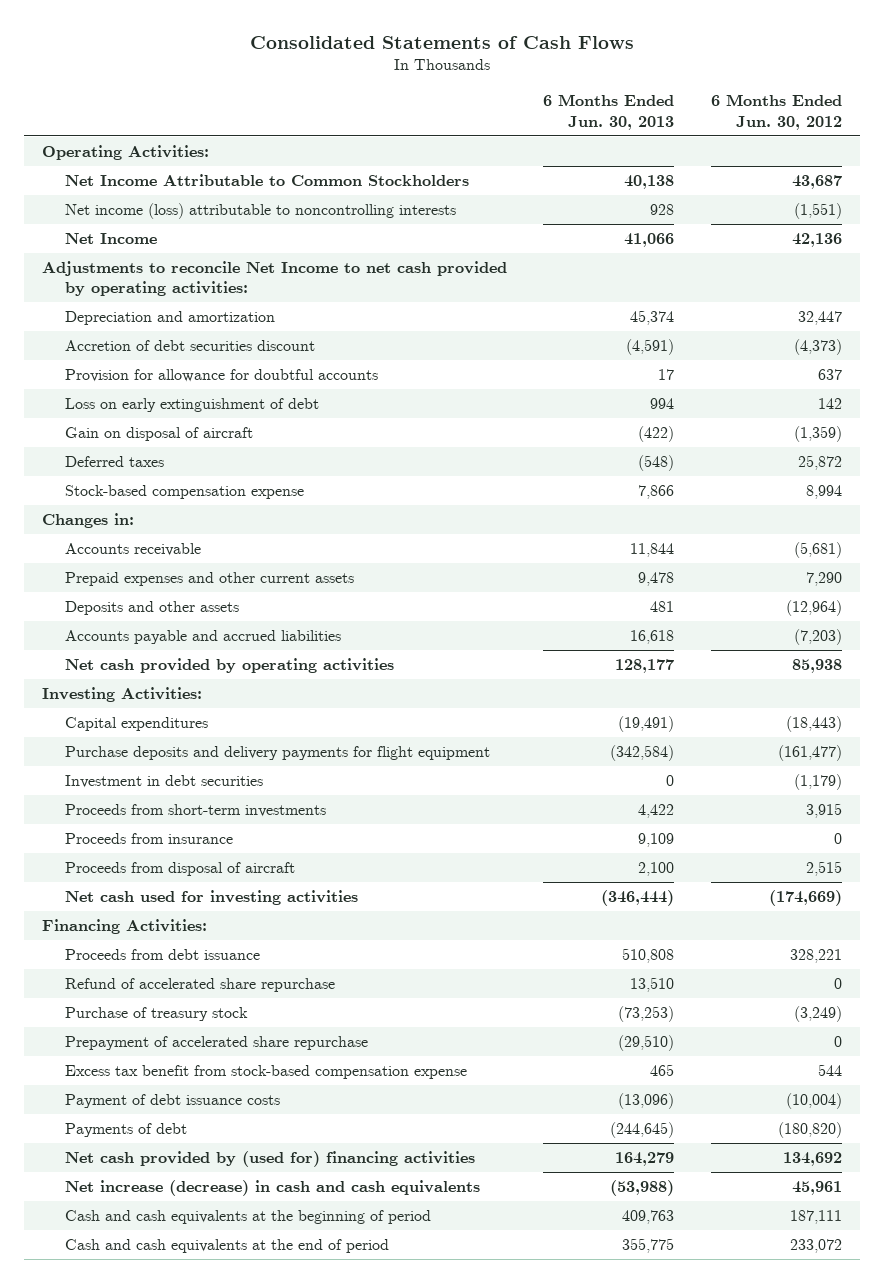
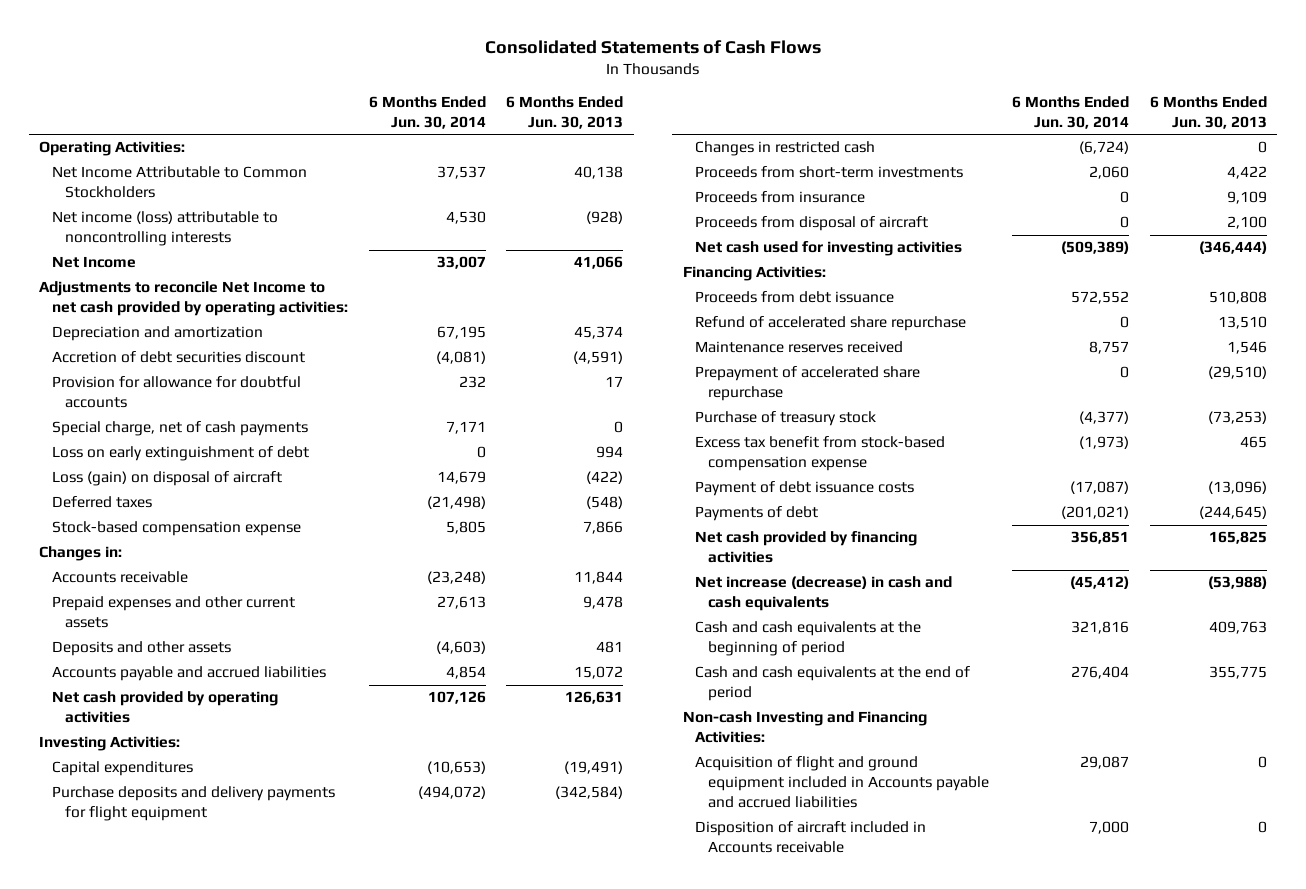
[710,94,842,130] 6 Months Ended Jun. 30, 2012 -> none
none -> [368,95,486,129] 6 Months Ended Jun. 30, 2014
[650,203,675,215] 928 -> [586,211,624,225] (928)
none -> [52,421,309,437] Special charge, net of cash payments
[64,426,253,441] Gain on disposal of aircraft -> [52,471,283,487] Loss (gain) on disposal of aircraft
[630,629,675,644] 16,618 -> [574,666,624,680] 15,072
[615,658,675,673] 128,177 -> [565,691,624,705] 126,631
[64,774,263,788] Investment in debt securities -> none
none -> [695,141,876,157] Changes in restricted cash
none -> [695,341,904,354] Maintenance reserves received
[64,1006,248,1021] Purchase of treasury stock -> [695,411,877,427] Purchase of treasury stock
[64,1150,475,1167] Net cash provided by (used for) financing activities -> [695,531,918,564] Net cash provided by financing activities
[615,1151,675,1166] 164,279 -> [1208,531,1267,545] 165,825
none -> [682,711,927,744] Non-cash Investing and Financing Activities:
none -> [695,756,990,809] Acquisition of flight and ground equipment included in Accounts payable and accrued liabilities
none -> [695,821,927,854] Disposition of aircraft included in Accounts receivable

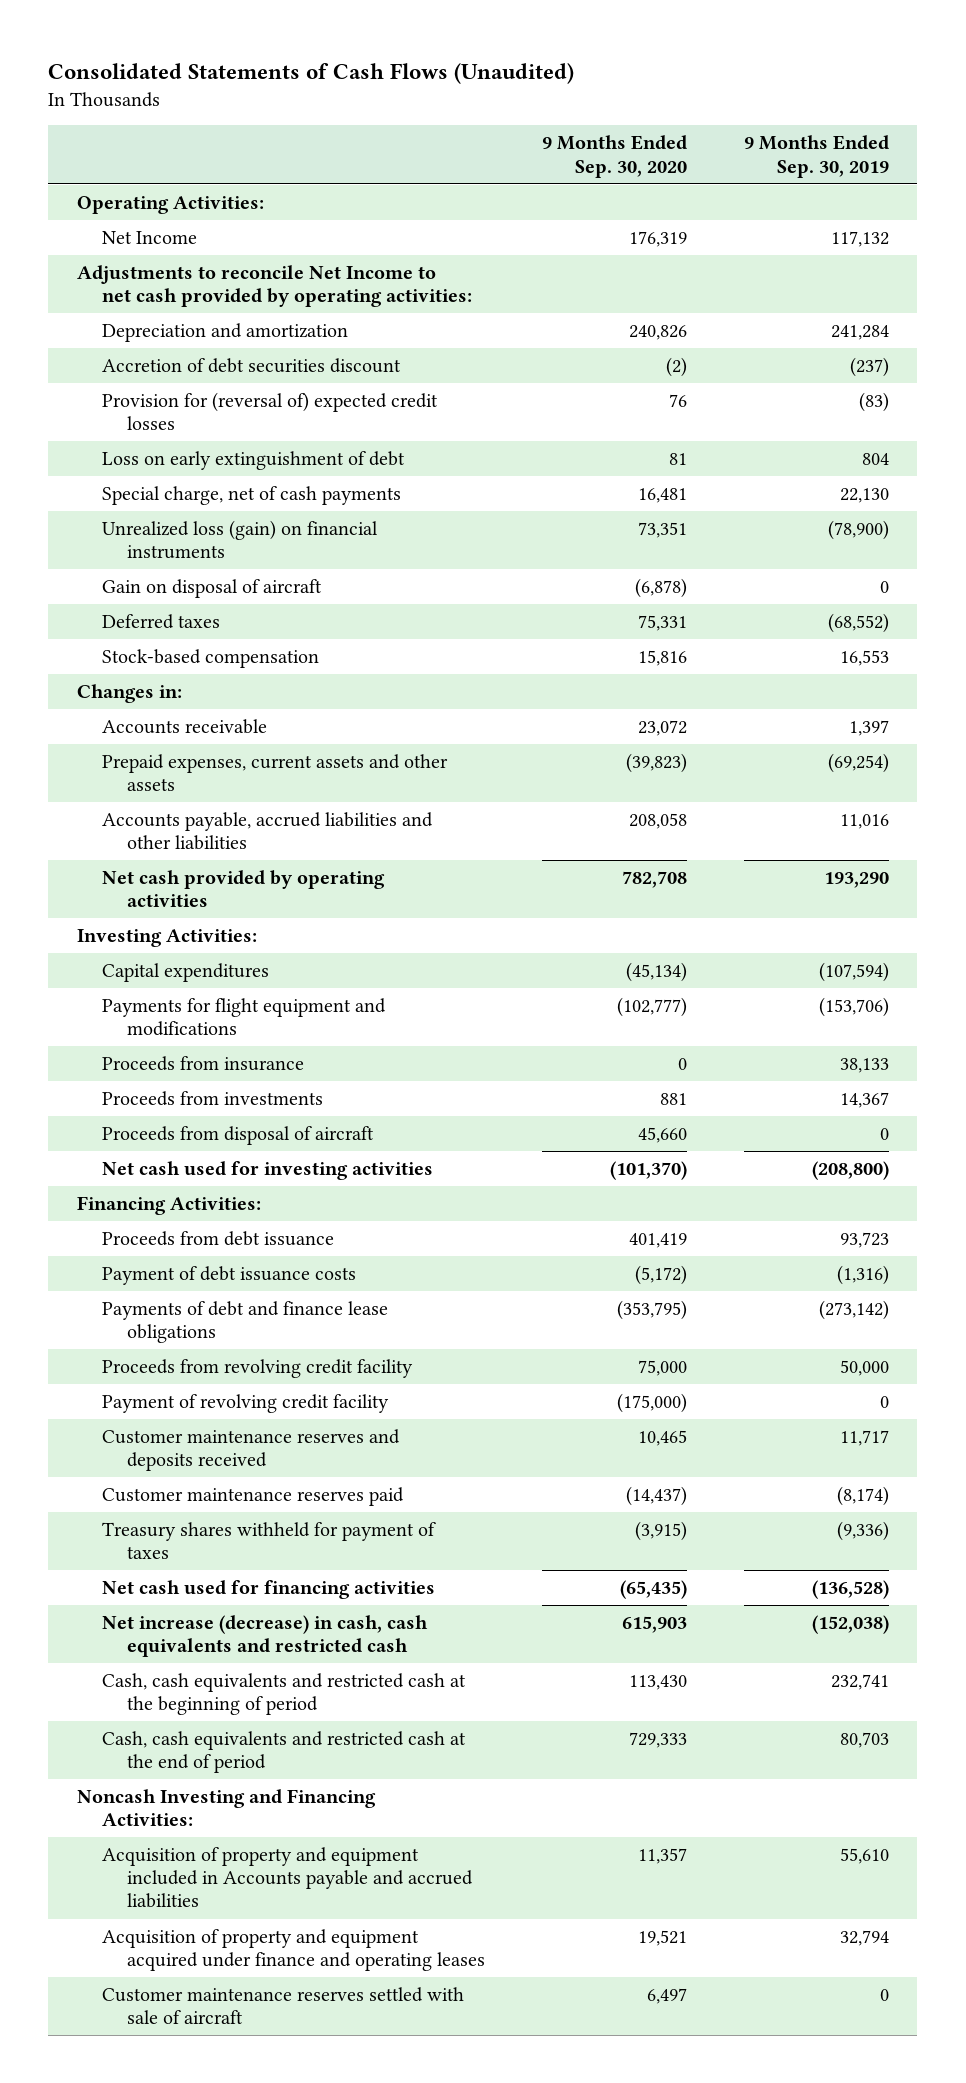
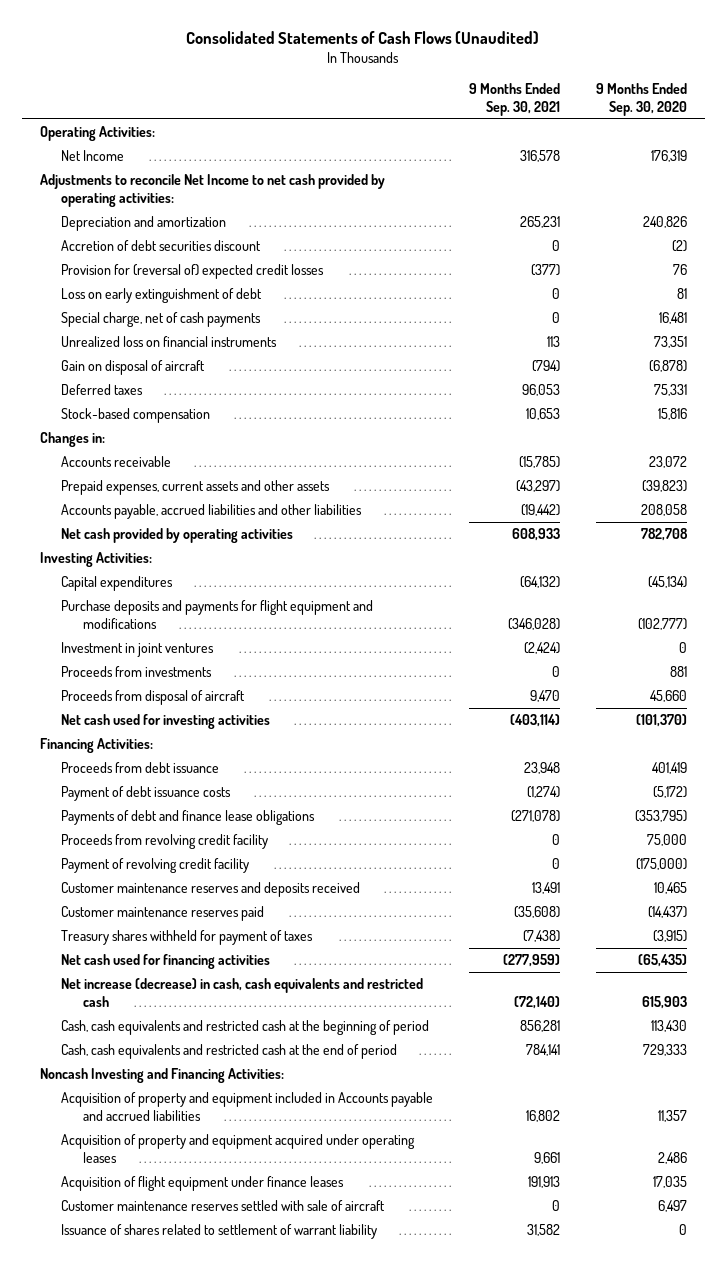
[743,135,889,178] 9 Months Ended Sep. 30, 2019 -> none
none -> [469,82,561,116] 9 Months Ended Sep. 30, 2021
[101,519,378,560] Unrealized loss (gain) on financial instruments -> [61,336,278,348] Unrealized loss on financial instruments
[101,1055,304,1071] Proceeds from insurance -> none
[101,997,386,1037] Payments for flight equipment and modifications -> [61,600,374,630] Purchase deposits and payments for flight equipment and modifications
none -> [61,642,215,658] Investment in joint ventures
[101,1928,485,1972] Acquisition of property and equipment acquired under finance and operating leases -> [61,1134,416,1164] Acquisition of property and equipment acquired under operating leases
[637,1929,687,1946] 19,521 -> [657,1152,687,1165] 2,486
none -> [61,1176,345,1192] Acquisition of flight equipment under finance leases
none -> [61,1224,378,1240] Issuance of shares related to settlement of warrant liability

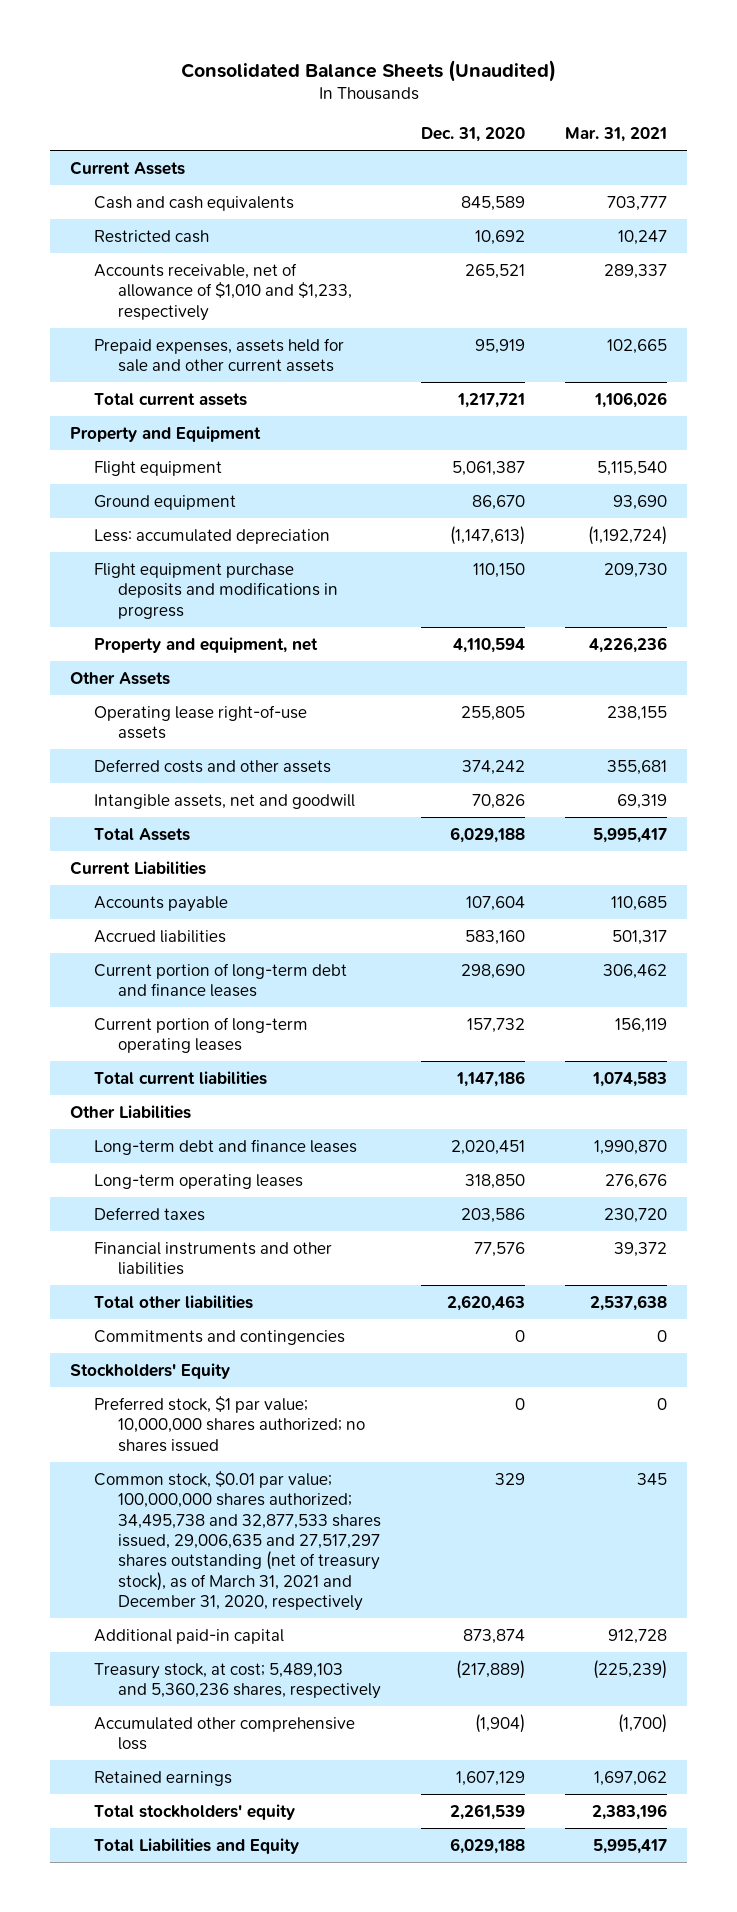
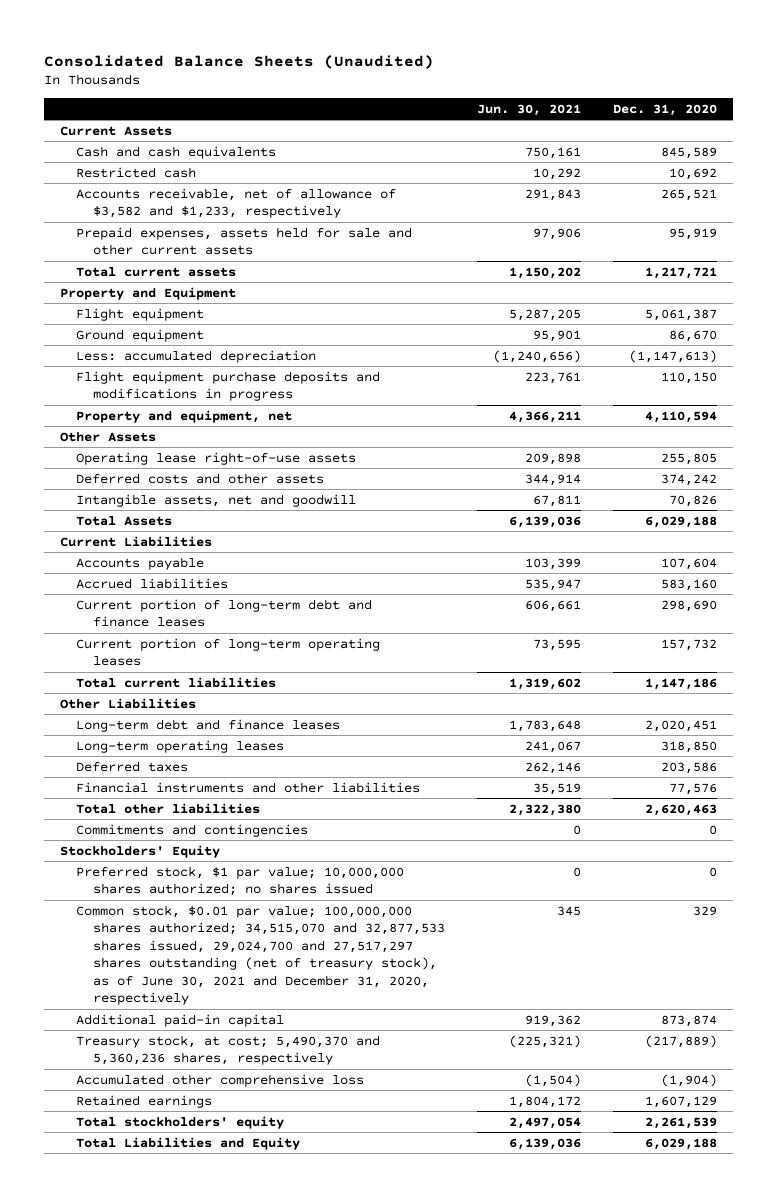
[565,127,668,143] Mar. 31, 2021 -> none
none -> [476,103,581,116] Jun. 30, 2021
[94,262,353,321] Accounts receivable, net of allowance of $1,010 and $1,233, respectively -> [76,187,397,219] Accounts receivable, net of allowance of $3,582 and $1,233, respectively
[94,1470,382,1612] Common stock, $0.01 par value; 100,000,000 shares authorized; 34,495,738 and 32,877,533 shares issued, 29,006,635 and 27,517,297 shares outstanding (net of treasury stock), as of March 31, 2021 and December 31, 2020, respectively -> [76,904,445,1006] Common stock, $0.01 par value; 100,000,000 shares authorized; 34,515,070 and 32,877,533 shares issued, 29,024,700 and 27,517,297 shares outstanding (net of treasury stock), as of June 30, 2021 and December 31, 2020, respectively
[94,1662,382,1700] Treasury stock, at cost; 5,489,103 and 5,360,236 shares, respectively -> [76,1034,381,1066] Treasury stock, at cost; 5,490,370 and 5,360,236 shares, respectively

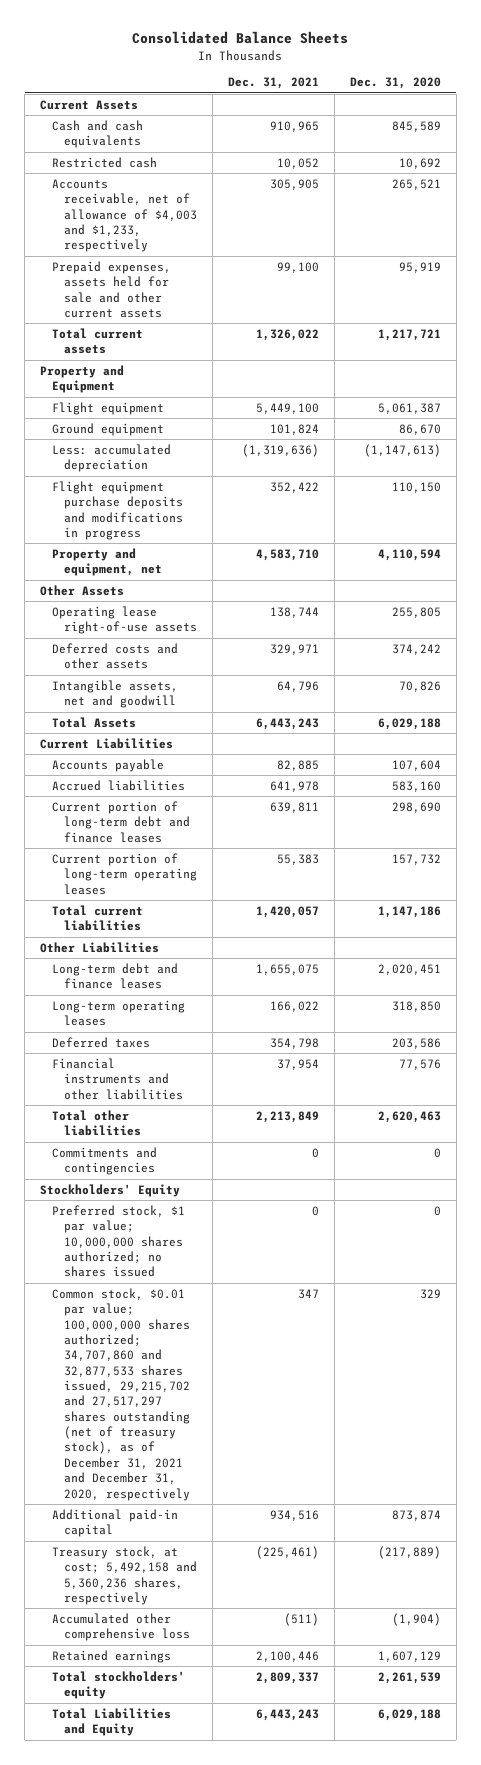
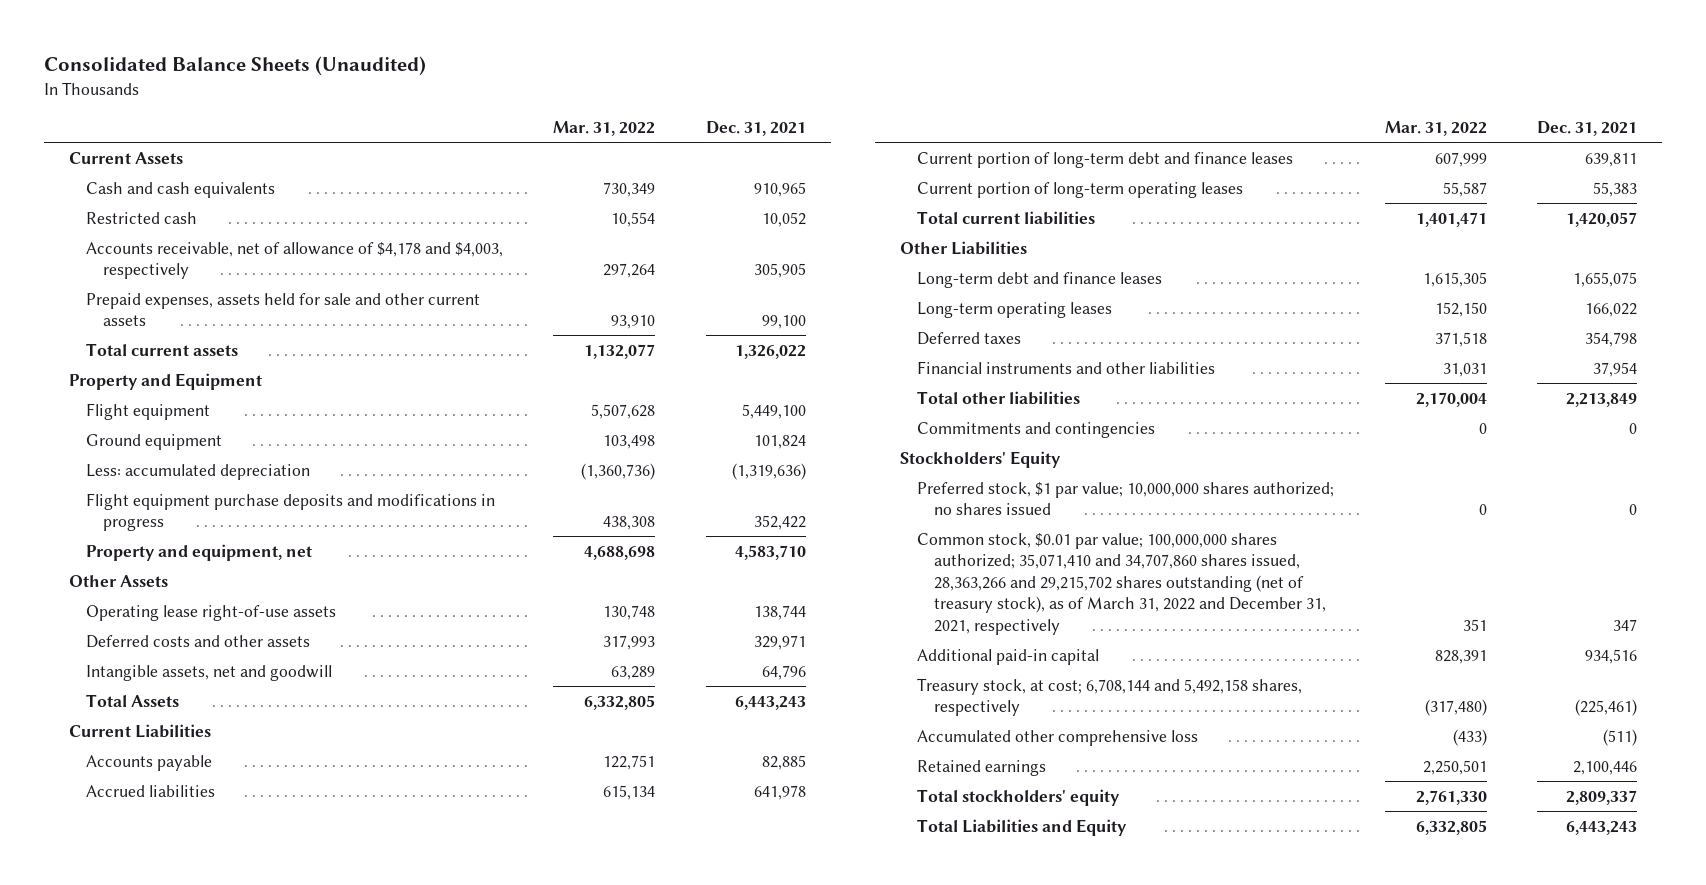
[132,31,349,45] Consolidated Balance Sheets -> [43,56,426,77] Consolidated Balance Sheets (Unaudited)
[349,77,441,90] Dec. 31, 2020 -> none
none -> [553,121,656,137] Mar. 31, 2022
[52,178,198,253] Accounts receivable, net of allowance of $4,003 and $1,233, respectively -> [86,241,504,280] Accounts receivable, net of allowance of $4,178 and $4,003, respectively
[52,1287,191,1501] Common stock, $0.01 par value; 100,000,000 shares authorized; 34,707,860 and 32,877,533 shares issued, 29,215,702 and 27,517,297 shares outstanding (net of treasury stock), as of December 31, 2021 and December 31, 2020, respectively -> [917,532,1327,635] Common stock, $0.01 par value; 100,000,000 shares authorized; 35,071,410 and 34,707,860 shares issued, 28,363,266 and 29,215,702 shares outstanding (net of treasury stock), as of March 31, 2022 and December 31, 2021, respectively
[52,1545,198,1605] Treasury stock, at cost; 5,492,158 and 5,360,236 shares, respectively -> [917,677,1303,717] Treasury stock, at cost; 6,708,144 and 5,492,158 shares, respectively

